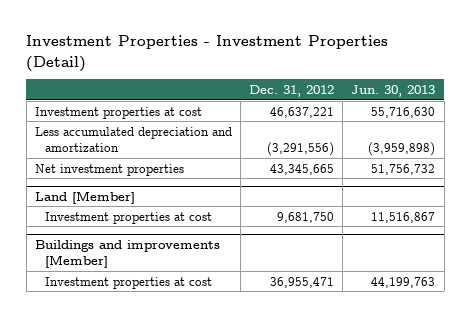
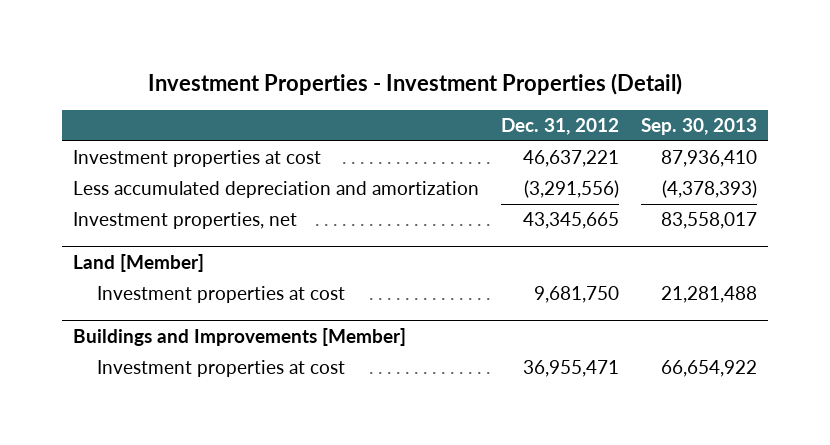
[351,85,436,98] Jun. 30, 2013 -> none
none -> [640,118,757,136] Sep. 30, 2013
[34,163,184,176] Net investment properties -> [73,212,298,230] Investment properties, net
[34,239,220,268] Buildings and improvements [Member] -> [73,328,407,347] Buildings and Improvements [Member]

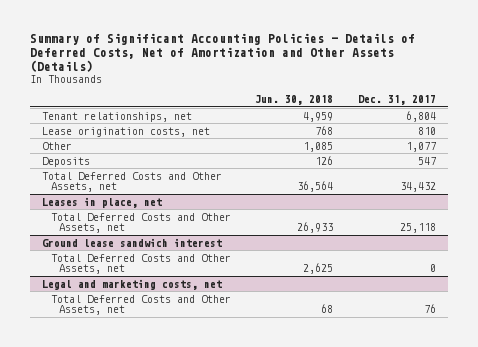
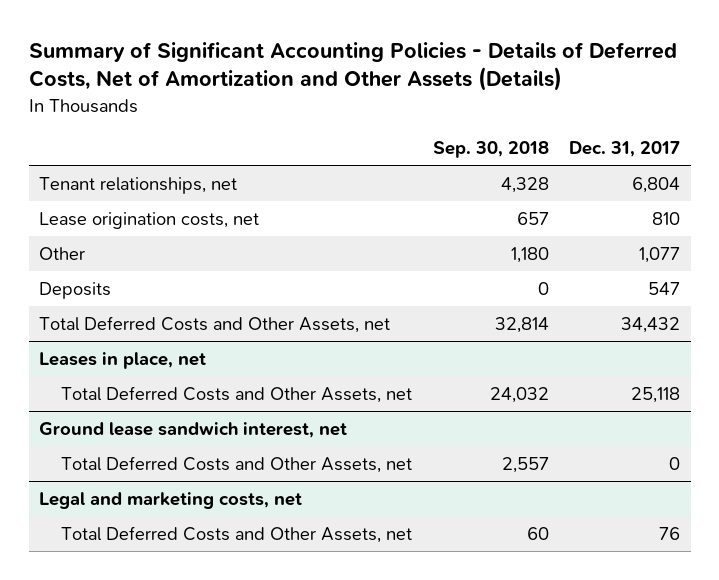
[255,95,334,106] Jun. 30, 2018 -> none
none -> [432,141,549,159] Sep. 30, 2018
[41,237,222,247] Ground lease sandwich interest -> [39,421,348,438] Ground lease sandwich interest, net

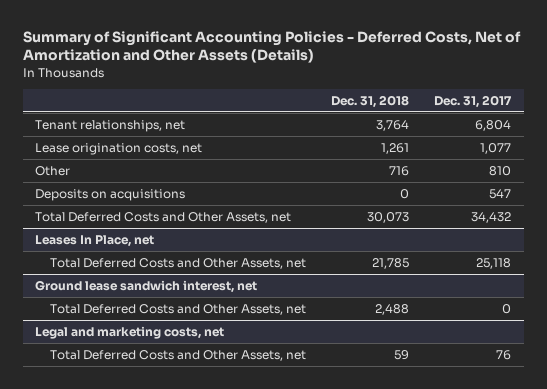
[28,41,677,92] Summary of Significant Accounting Policies - Details of Deferred Costs, Net of Amortization and Other Assets (Details) -> [22,30,521,64] Summary of Significant Accounting Policies - Deferred Costs, Net of Amortization and Other Assets (Details)
[432,141,549,159] Sep. 30, 2018 -> none
none -> [331,94,410,108] Dec. 31, 2018
[652,211,681,225] 810 -> [480,142,512,154] 1,077
[639,246,681,263] 1,077 -> [489,165,512,176] 810
[39,281,112,299] Deposits -> [35,188,186,201] Deposits on acquisitions
[39,351,207,369] Leases in place, net -> [35,234,155,247] Leases In Place, net

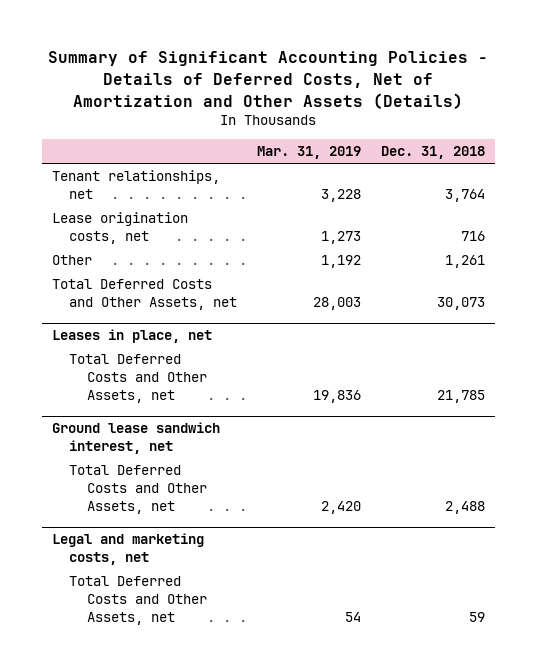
[22,30,521,64] Summary of Significant Accounting Policies - Deferred Costs, Net of Amortization and Other Assets (Details) -> [48,51,489,109] Summary of Significant Accounting Policies - Details of Deferred Costs, Net of Amortization and Other Assets (Details)
[434,94,513,108] Dec. 31, 2017 -> none
none -> [257,146,362,160] Mar. 31, 2019
[35,188,186,201] Deposits on acquisitions -> none
[381,142,410,154] 1,261 -> [460,231,485,242] 716
[389,165,410,176] 716 -> [444,255,485,269] 1,261
[35,234,155,247] Leases In Place, net -> [51,329,212,344] Leases in place, net

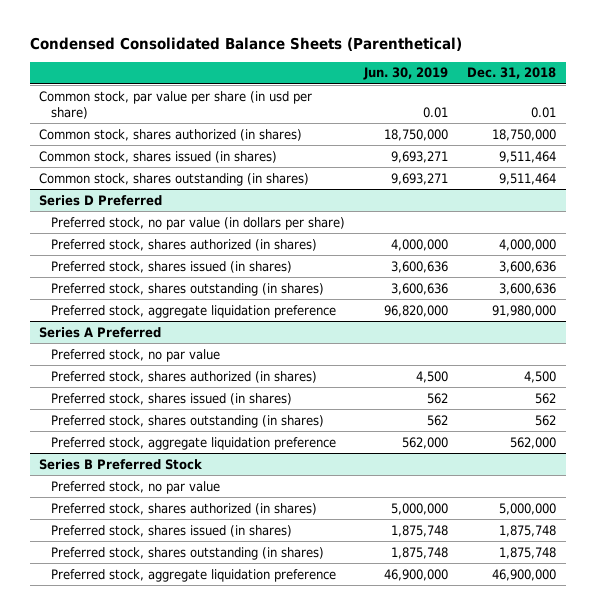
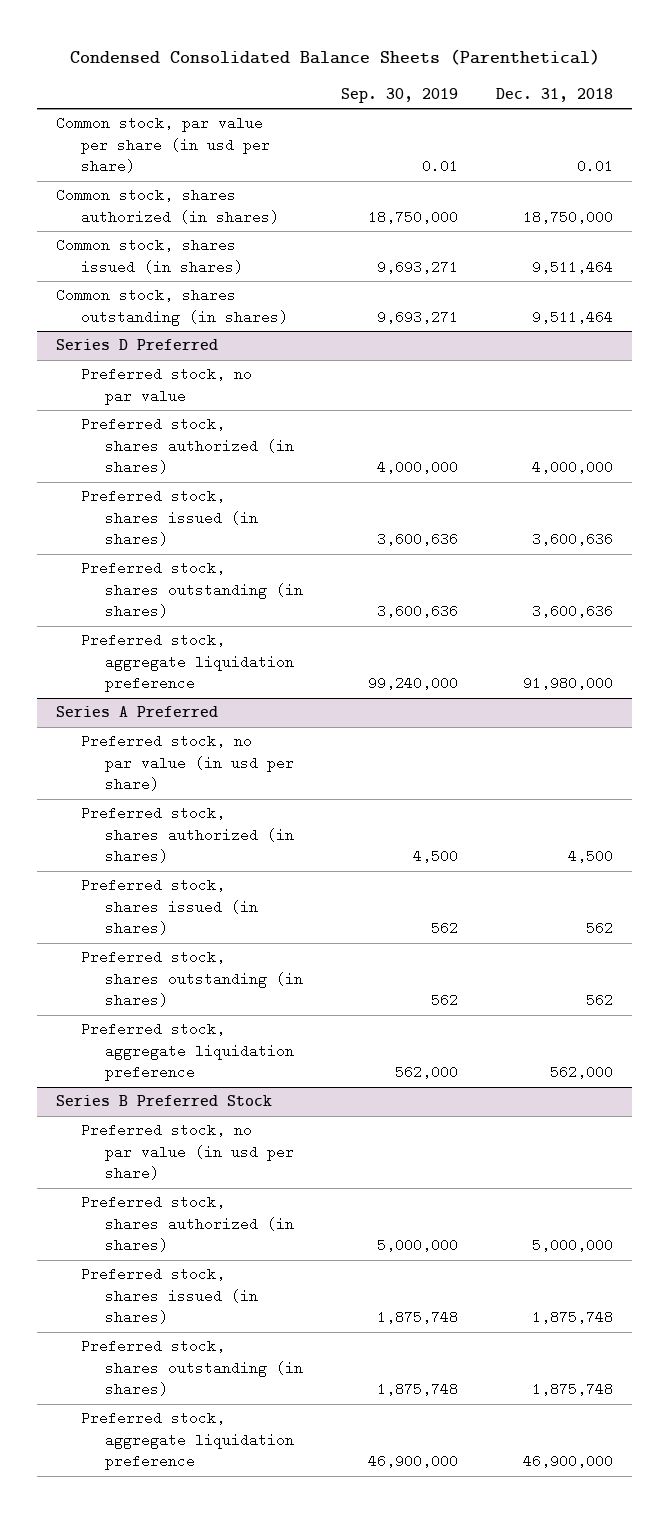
[363,67,449,81] Jun. 30, 2019 -> none
none -> [341,87,459,103] Sep. 30, 2019
[50,216,345,230] Preferred stock, no par value (in dollars per share) -> [80,367,252,405] Preferred stock, no par value
[50,348,220,362] Preferred stock, no par value -> [80,734,295,792] Preferred stock, no par value (in usd per share)
[50,480,220,494] Preferred stock, no par value -> [80,1123,295,1181] Preferred stock, no par value (in usd per share)

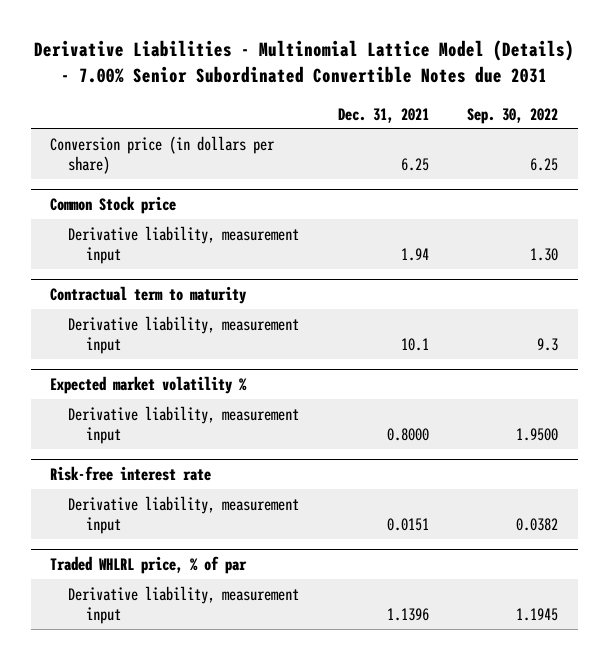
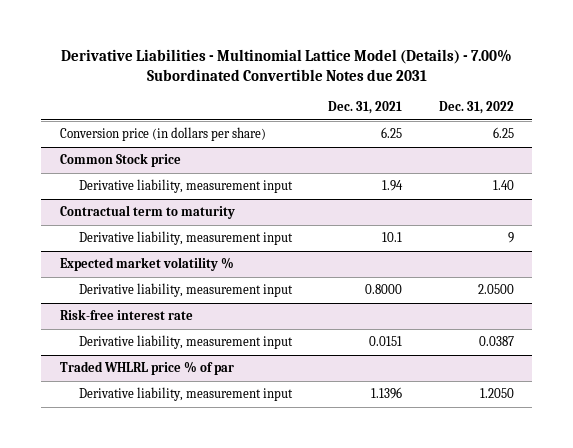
[34,40,575,84] Derivative Liabilities - Multinomial Lattice Model (Details) - 7.00% Senior Subordinated Convertible Notes due 2031 -> [60,49,512,82] Derivative Liabilities - Multinomial Lattice Model (Details) - 7.00% Subordinated Convertible Notes due 2031
[467,107,559,124] Sep. 30, 2022 -> none
none -> [438,101,514,115] Dec. 31, 2022
[49,555,247,574] Traded WHLRL price, % of par -> [59,361,234,376] Traded WHLRL price % of par

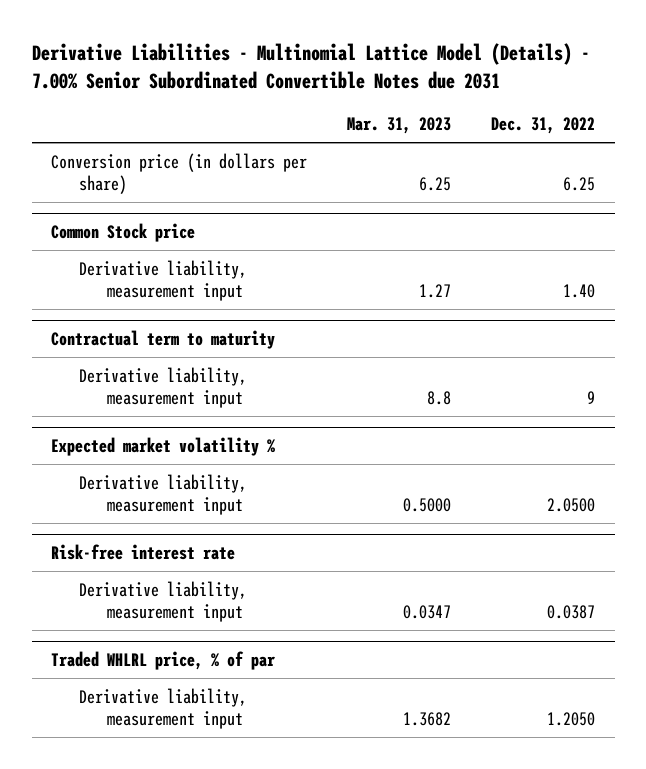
[60,49,512,82] Derivative Liabilities - Multinomial Lattice Model (Details) - 7.00% Subordinated Convertible Notes due 2031 -> [31,42,590,89] Derivative Liabilities - Multinomial Lattice Model (Details) - 7.00% Senior Subordinated Convertible Notes due 2031
[328,101,403,115] Dec. 31, 2021 -> none
none -> [347,117,452,135] Mar. 31, 2023
[59,361,234,376] Traded WHLRL price % of par -> [51,650,276,670] Traded WHLRL price, % of par

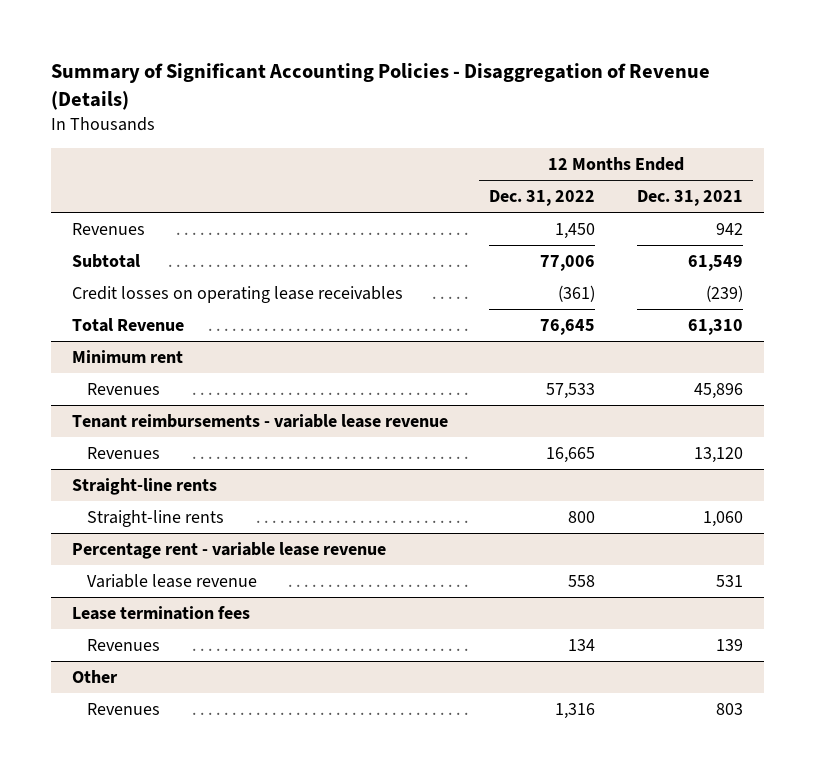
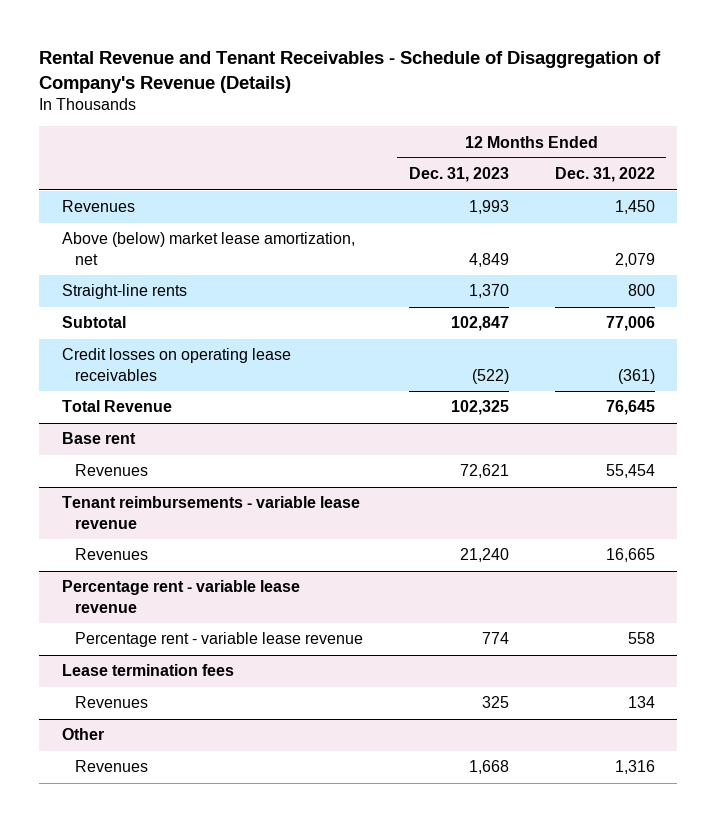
[50,63,710,111] Summary of Significant Accounting Policies - Disaggregation of Revenue (Details) -> [38,50,661,93] Rental Revenue and Tenant Receivables - Schedule of Disaggregation of Company's Revenue (Details)
[637,190,744,207] Dec. 31, 2021 -> none
none -> [408,167,509,183] Dec. 31, 2023
none -> [61,232,355,265] Above (below) market lease amortization, net
none -> [61,284,187,300] Straight-line rents
[71,349,183,363] Minimum rent -> none
none -> [61,432,136,445] Base rent
[546,382,596,399] 57,533 -> [605,464,655,479] 55,454
[71,477,217,495] Straight-line rents -> none
[86,509,224,527] Straight-line rents -> none
[86,573,257,588] Variable lease revenue -> [74,632,363,648] Percentage rent - variable lease revenue

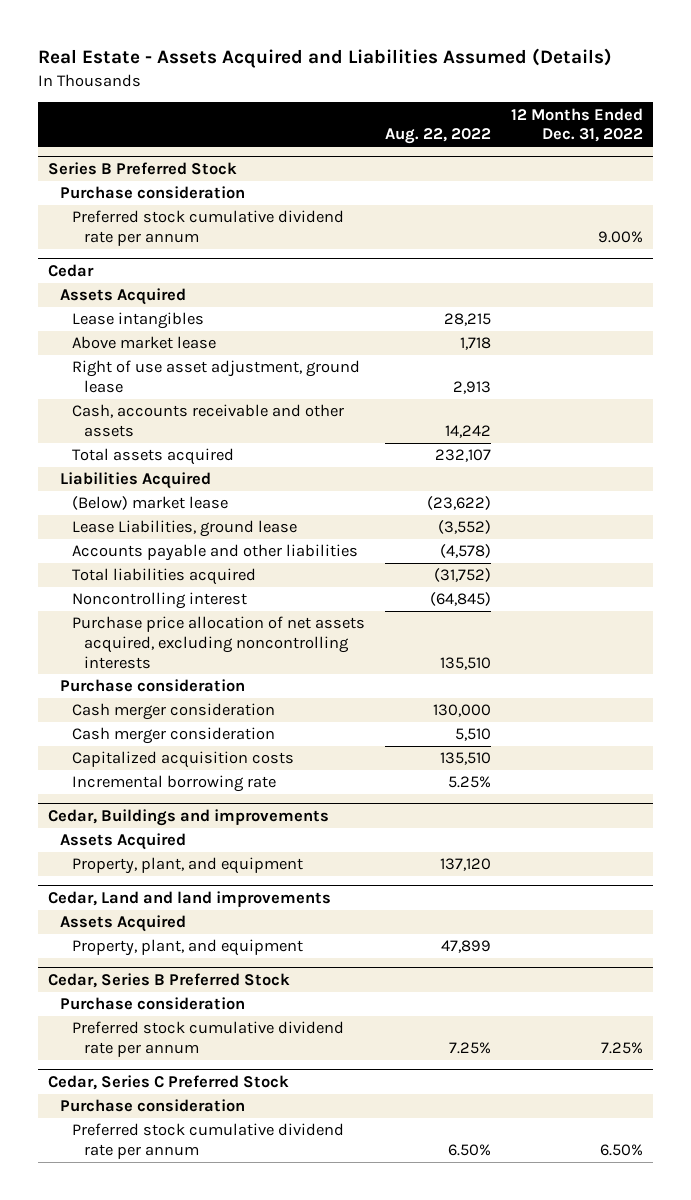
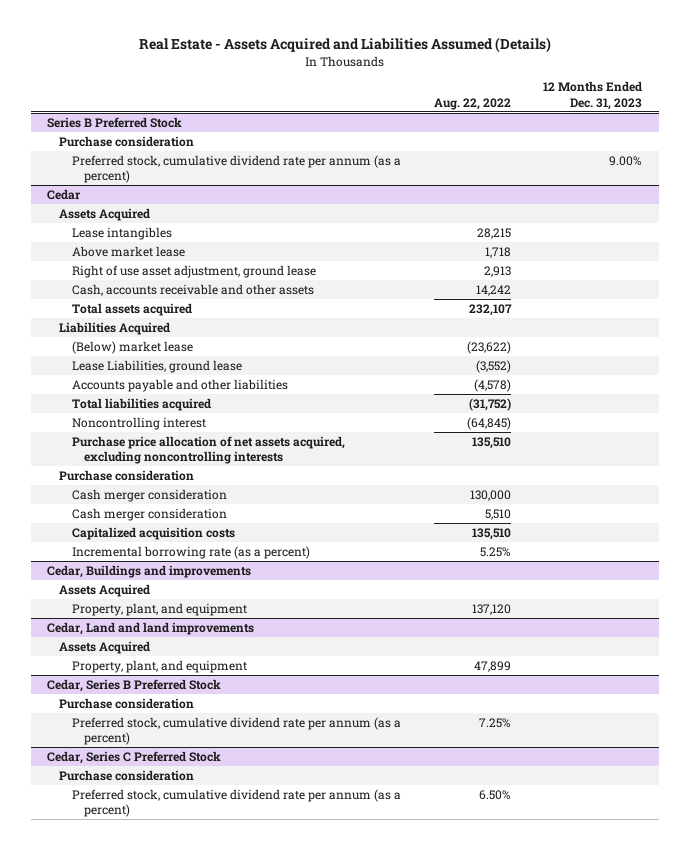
[511,107,644,143] 12 Months Ended Dec. 31, 2022 -> none
none -> [543,81,643,110] 12 Months Ended Dec. 31, 2023
[71,210,344,246] Preferred stock cumulative dividend rate per annum -> [71,154,401,184] Preferred stock, cumulative dividend rate per annum (as a percent)
[71,775,276,793] Incremental borrowing rate -> [71,545,310,559] Incremental borrowing rate (as a percent)
[71,1021,344,1057] Preferred stock cumulative dividend rate per annum -> [71,716,401,746] Preferred stock, cumulative dividend rate per annum (as a percent)
[71,1123,344,1159] Preferred stock cumulative dividend rate per annum -> [71,788,401,818] Preferred stock, cumulative dividend rate per annum (as a percent)

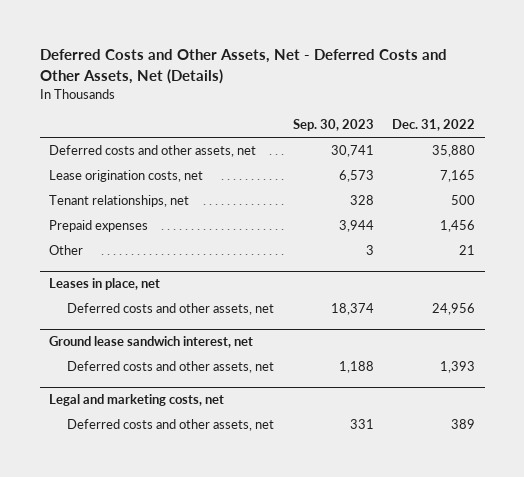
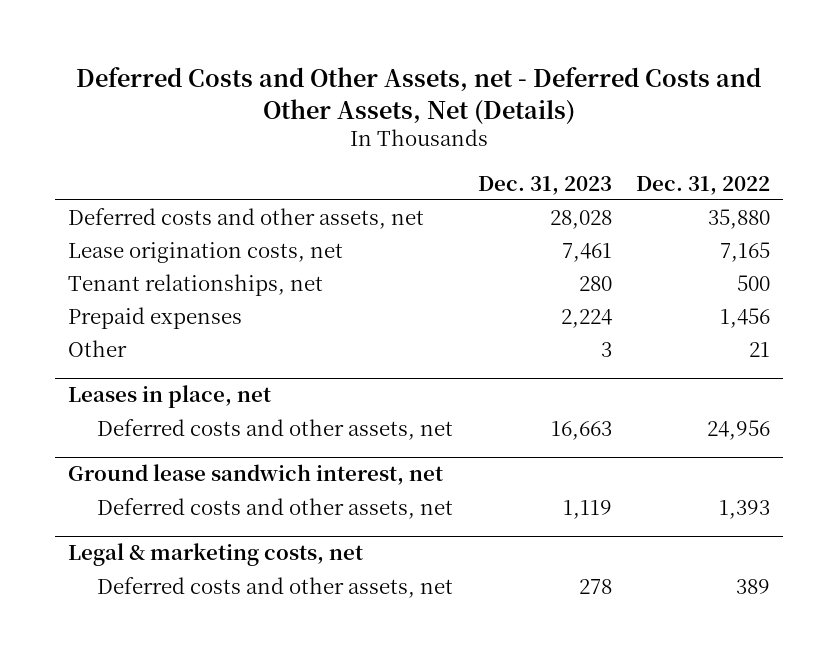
[39,49,447,84] Deferred Costs and Other Assets, Net - Deferred Costs and Other Assets, Net (Details) -> [75,67,761,124] Deferred Costs and Other Assets, net - Deferred Costs and Other Assets, Net (Details)
[292,119,374,132] Sep. 30, 2023 -> none
none -> [477,175,612,195] Dec. 31, 2023
[48,394,224,407] Legal and marketing costs, net -> [67,543,363,567] Legal & marketing costs, net

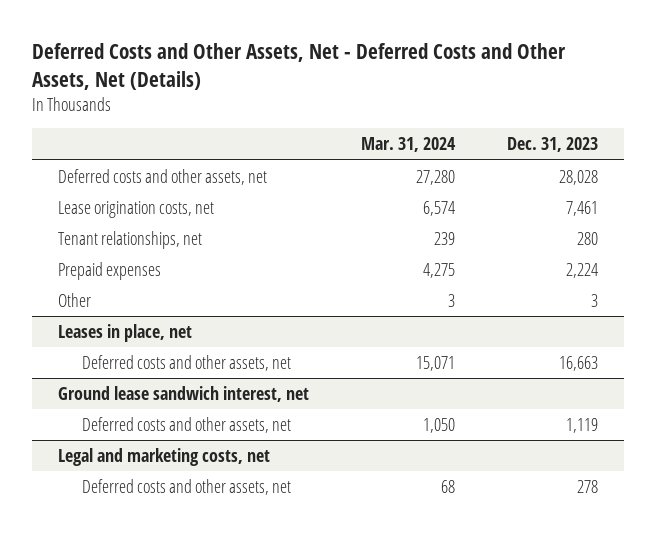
[75,67,761,124] Deferred Costs and Other Assets, net - Deferred Costs and Other Assets, Net (Details) -> [31,43,566,90] Deferred Costs and Other Assets, Net - Deferred Costs and Other Assets, Net (Details)
[636,175,771,195] Dec. 31, 2022 -> none
none -> [360,137,456,153] Mar. 31, 2024
[67,543,363,567] Legal & marketing costs, net -> [57,448,270,467] Legal and marketing costs, net

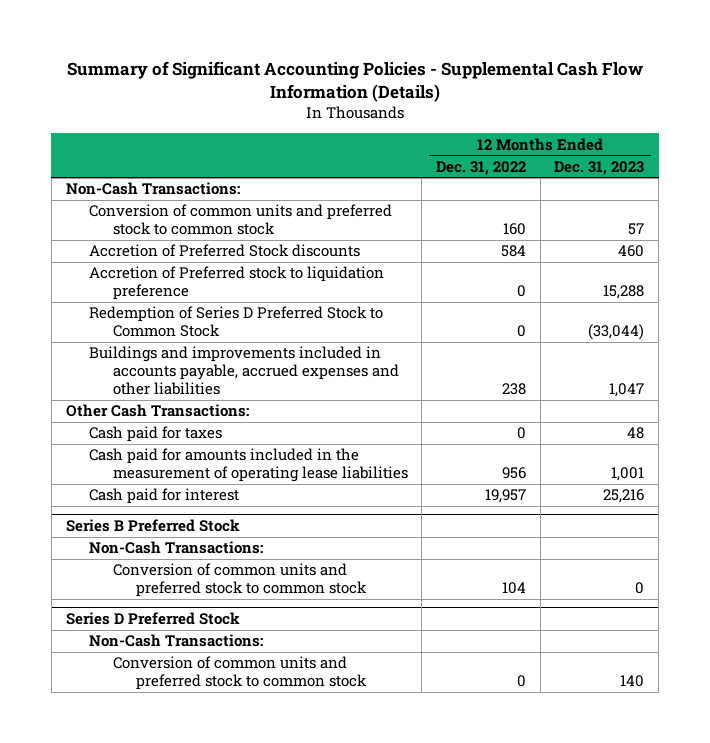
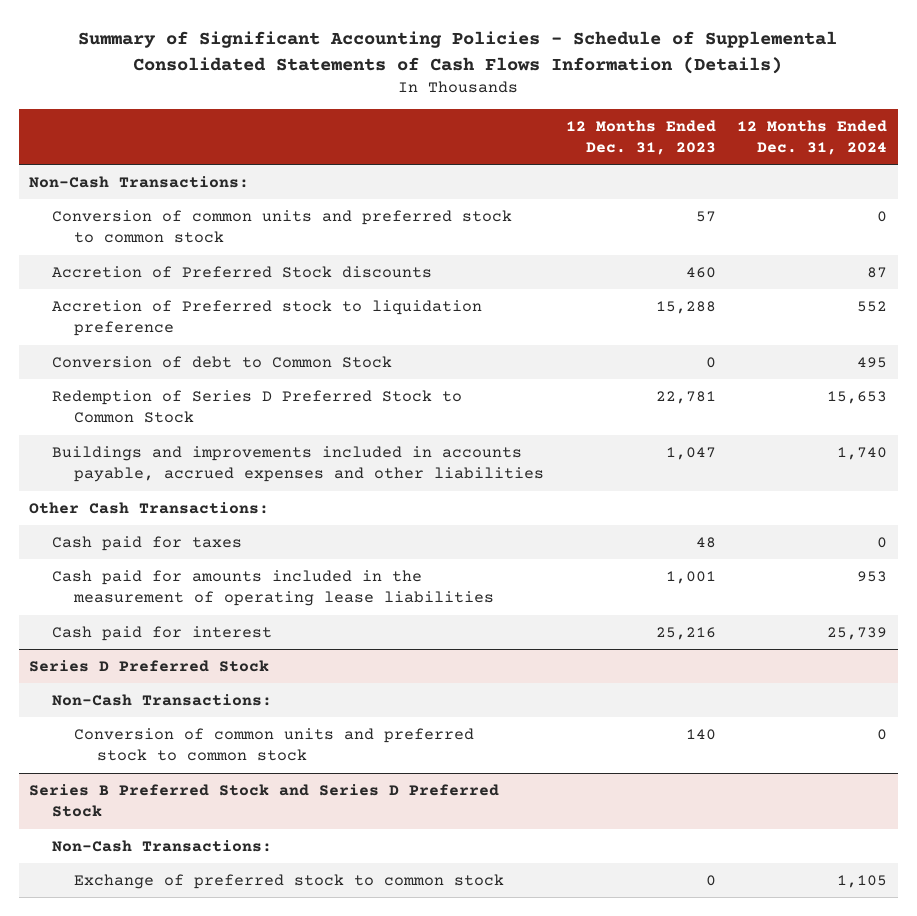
[67,60,644,103] Summary of Significant Accounting Policies - Supplemental Cash Flow Information (Details) -> [78,31,838,74] Summary of Significant Accounting Policies - Schedule of Supplemental Consolidated Statements of Cash Flows Information (Details)
[435,160,526,175] Dec. 31, 2022 -> none
none -> [737,119,888,156] 12 Months Ended Dec. 31, 2024
none -> [51,355,392,368] Conversion of debt to Common Stock
[588,324,645,341] (33,044) -> [655,390,716,404] 22,781
[65,519,240,533] Series B Preferred Stock -> none
[89,541,264,555] Non-Cash Transactions: -> none
[112,563,367,598] Conversion of common units and preferred stock to common stock -> none
none -> [29,783,500,818] Series B Preferred Stock and Series D Preferred Stock
none -> [51,839,272,852] Non-Cash Transactions:
none -> [74,873,505,889] Exchange of preferred stock to common stock

